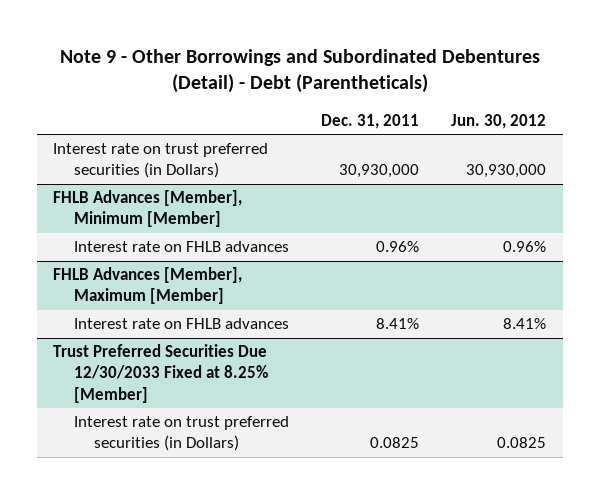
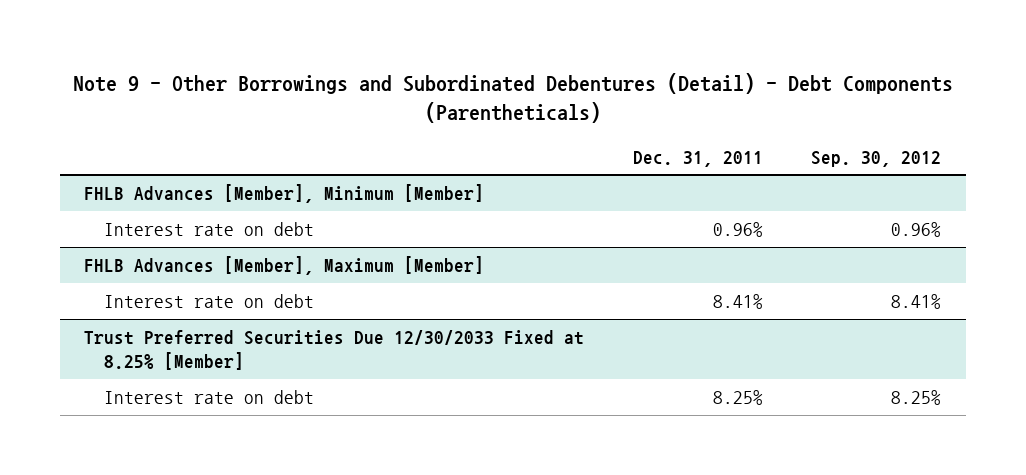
[59,49,540,94] Note 9 - Other Borrowings and Subordinated Debentures (Detail) - Debt (Parentheticals) -> [72,72,953,124] Note 9 - Other Borrowings and Subordinated Debentures (Detail) - Debt Components (Parentheticals)
[451,113,547,129] Jun. 30, 2012 -> none
none -> [811,150,942,167] Sep. 30, 2012
[52,143,268,179] Interest rate on trust preferred securities (in Dollars) -> none
[73,241,289,253] Interest rate on FHLB advances -> [104,222,315,237] Interest rate on debt
[73,318,289,330] Interest rate on FHLB advances -> [104,294,315,309] Interest rate on debt
[73,416,289,452] Interest rate on trust preferred securities (in Dollars) -> none
none -> [104,390,315,405] Interest rate on debt

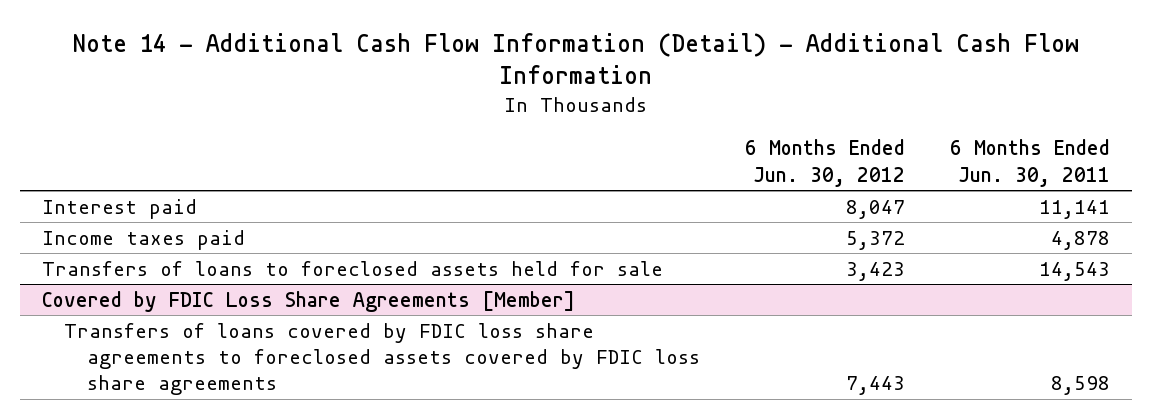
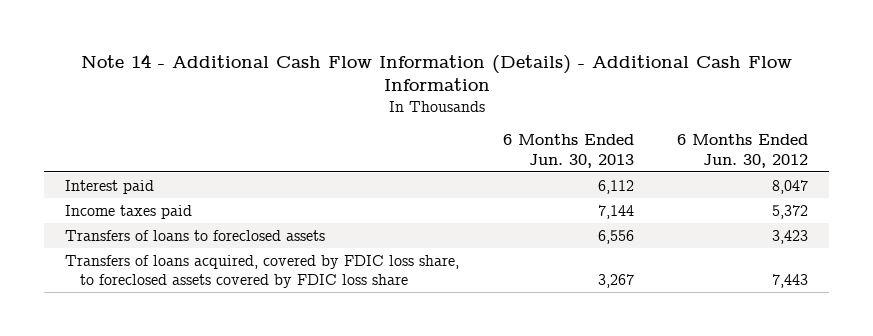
[73,32,1080,84] Note 14 - Additional Cash Flow Information (Detail) - Additional Cash Flow Information -> [80,53,792,92] Note 14 - Additional Cash Flow Information (Details) - Additional Cash Flow Information
[949,139,1110,187] 6 Months Ended Jun. 30, 2011 -> none
none -> [502,134,634,168] 6 Months Ended Jun. 30, 2013
[42,290,576,312] Covered by FDIC Loss Share Agreements [Member] -> none
[42,260,664,276] Transfers of loans to foreclosed assets held for sale -> [65,229,326,241] Transfers of loans to foreclosed assets
[64,322,700,396] Transfers of loans covered by FDIC loss share agreements to foreclosed assets covered by FDIC loss share agreements -> [65,254,460,288] Transfers of loans acquired, covered by FDIC loss share, to foreclosed assets covered by FDIC loss share

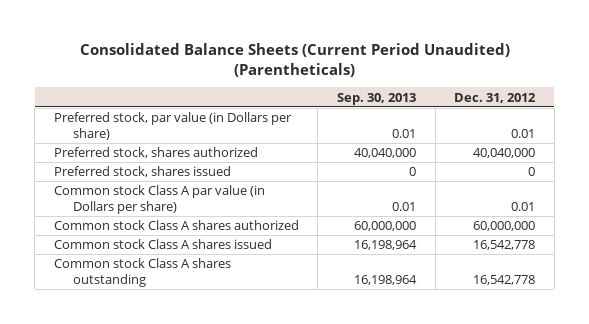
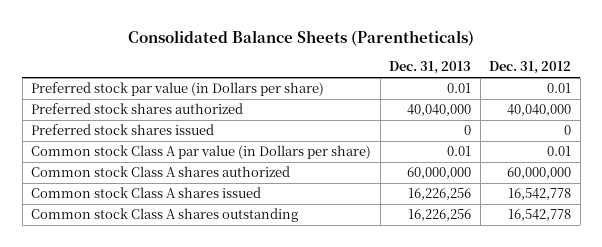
[79,42,510,77] Consolidated Balance Sheets (Current Period Unaudited) (Parentheticals) -> [128,29,475,46] Consolidated Balance Sheets (Parentheticals)
[337,92,417,105] Sep. 30, 2013 -> none
none -> [389,61,472,75] Dec. 31, 2013
[53,112,292,141] Preferred stock, par value (in Dollars per share) -> [31,82,325,97] Preferred stock par value (in Dollars per share)
[53,147,258,159] Preferred stock, shares authorized -> [31,103,244,115] Preferred stock shares authorized
[53,166,231,178] Preferred stock, shares issued -> [31,124,215,136] Preferred stock shares issued

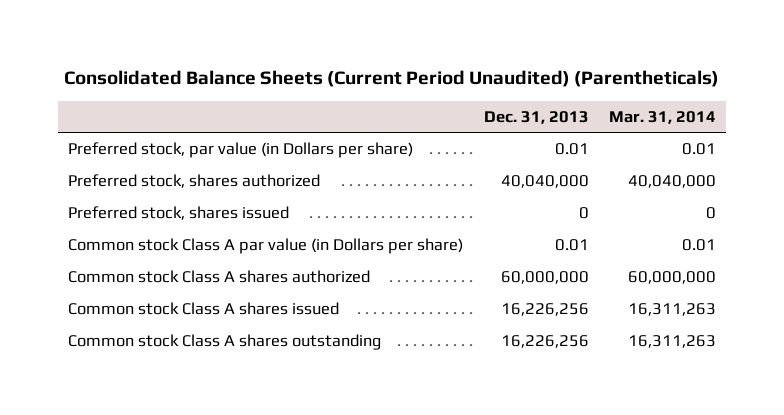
[128,29,475,46] Consolidated Balance Sheets (Parentheticals) -> [64,69,720,87] Consolidated Balance Sheets (Current Period Unaudited) (Parentheticals)
[489,61,572,75] Dec. 31, 2012 -> none
none -> [609,110,717,124] Mar. 31, 2014
[31,82,325,97] Preferred stock par value (in Dollars per share) -> [68,142,414,159] Preferred stock, par value (in Dollars per share)
[31,103,244,115] Preferred stock shares authorized -> [68,174,321,189] Preferred stock, shares authorized
[31,124,215,136] Preferred stock shares issued -> [68,206,290,221] Preferred stock, shares issued

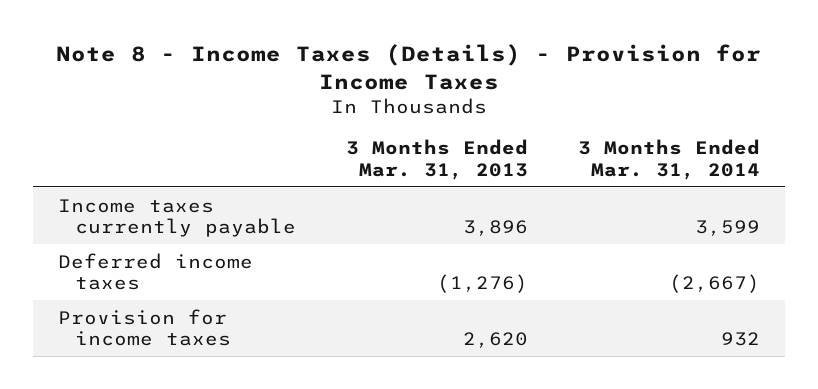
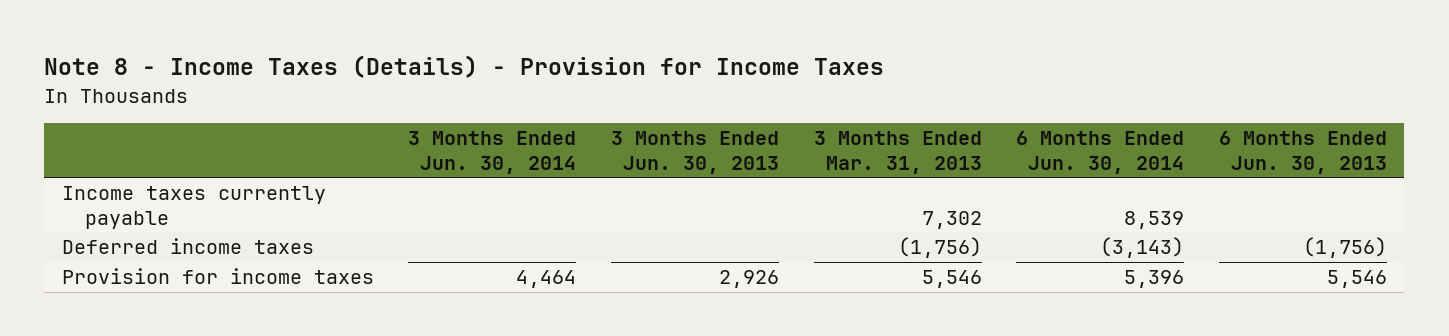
[578,138,761,180] 3 Months Ended Mar. 31, 2014 -> none
none -> [408,130,577,174] 3 Months Ended Jun. 30, 2014
none -> [610,130,779,174] 3 Months Ended Jun. 30, 2013
none -> [1016,130,1185,174] 6 Months Ended Jun. 30, 2014
none -> [1218,130,1387,174] 6 Months Ended Jun. 30, 2013
[463,220,529,237] 3,896 -> [921,210,982,229] 7,302
[437,274,529,294] (1,276) -> [897,237,982,259] (1,756)
[463,332,529,349] 2,620 -> [921,270,982,289] 5,546

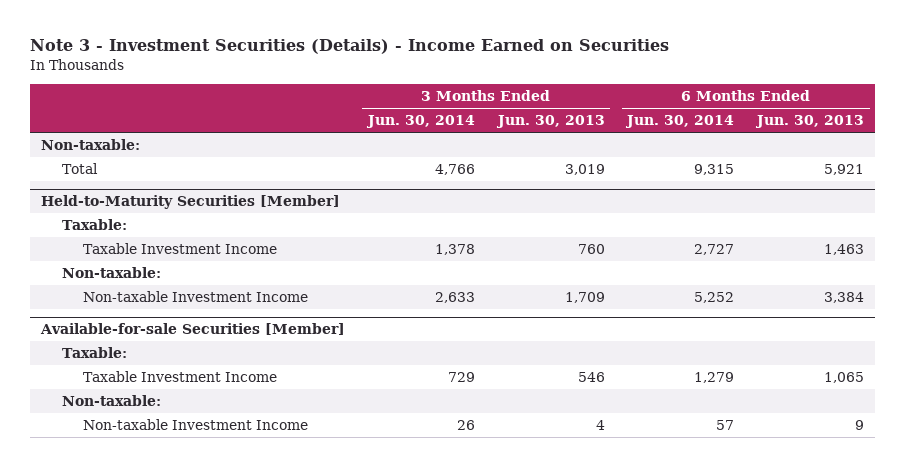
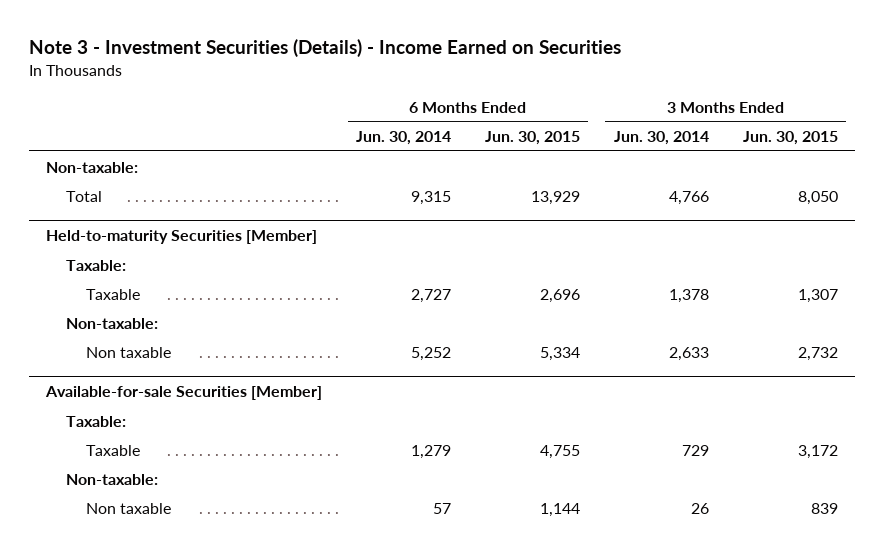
[495,115,605,129] Jun. 30, 2013 -> none
[755,115,865,129] Jun. 30, 2013 -> none
none -> [484,131,580,146] Jun. 30, 2015
none -> [742,131,838,146] Jun. 30, 2015
[41,195,341,210] Held-to-Maturity Securities [Member] -> [46,229,318,244] Held-to-maturity Securities [Member]
[82,243,277,255] Taxable Investment Income -> [86,288,141,300] Taxable
[82,291,308,303] Non-taxable Investment Income -> [86,346,172,358] Non taxable
[82,371,277,383] Taxable Investment Income -> [86,444,141,456] Taxable
[82,419,308,431] Non-taxable Investment Income -> [86,502,172,514] Non taxable

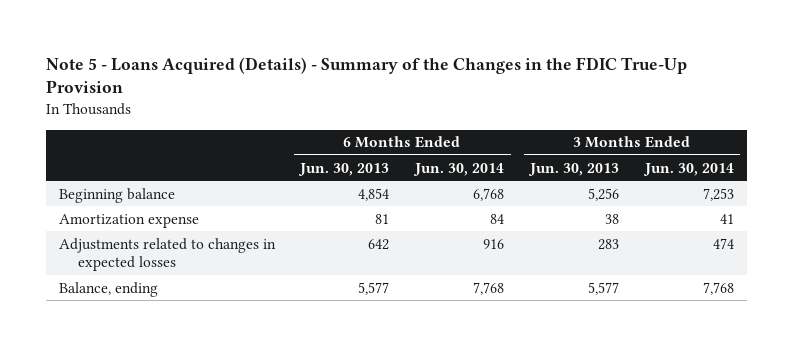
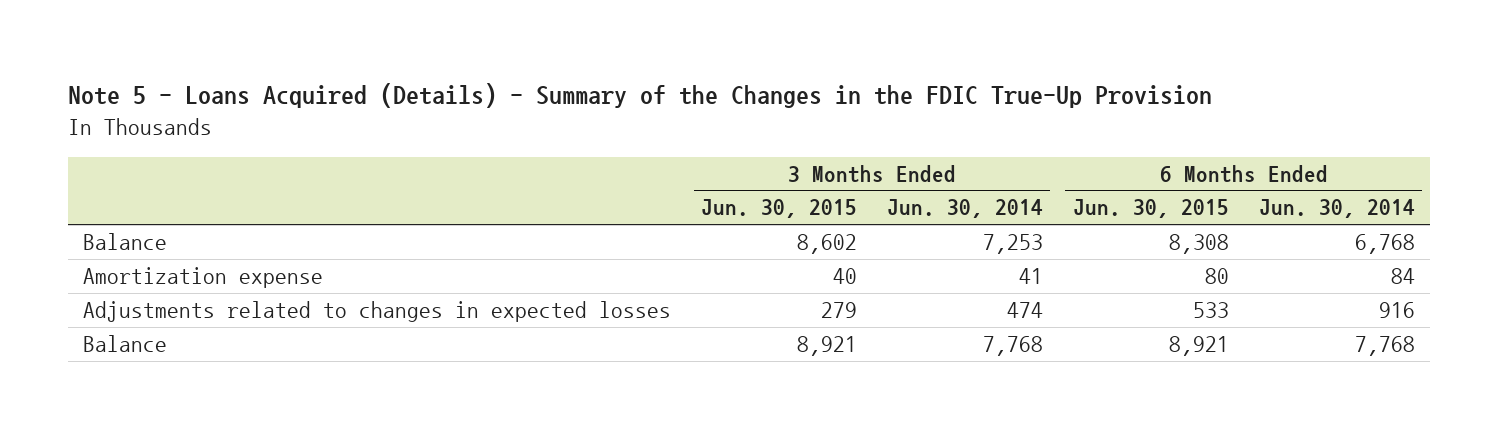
[298,162,390,176] Jun. 30, 2013 -> none
[528,162,620,176] Jun. 30, 2013 -> none
none -> [701,199,858,219] Jun. 30, 2015
none -> [1072,199,1229,219] Jun. 30, 2015
[58,187,175,203] Beginning balance -> [83,233,168,251] Balance
[58,281,158,297] Balance, ending -> [83,335,168,353] Balance

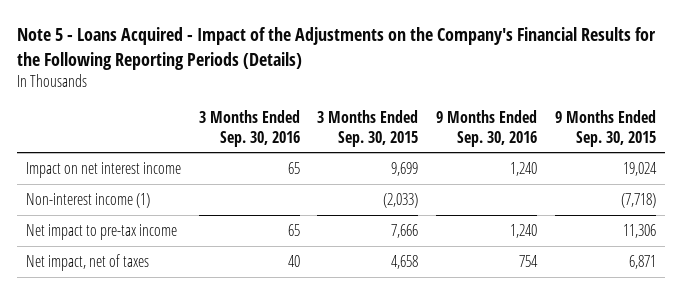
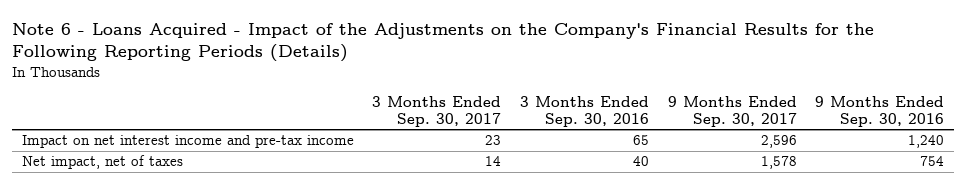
[16,27,656,70] Note 5 - Loans Acquired - Impact of the Adjustments on the Company's Financial Results for the Following Reporting Periods (Details) -> [12,22,875,63] Note 6 - Loans Acquired - Impact of the Adjustments on the Company's Financial Results for the Following Reporting Periods (Details)
[317,110,419,147] 3 Months Ended Sep. 30, 2015 -> none
[554,110,656,147] 9 Months Ended Sep. 30, 2015 -> none
none -> [372,95,502,127] 3 Months Ended Sep. 30, 2017
none -> [667,95,797,127] 9 Months Ended Sep. 30, 2017
[25,193,150,209] Non-interest income (1) -> none
[25,224,177,241] Net impact to pre-tax income -> none
[25,162,181,179] Impact on net interest income -> [21,135,354,149] Impact on net interest income and pre-tax income

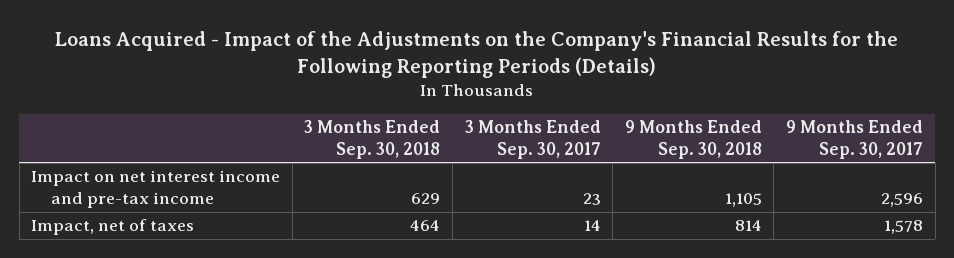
[12,22,875,63] Note 6 - Loans Acquired - Impact of the Adjustments on the Company's Financial Results for the Following Reporting Periods (Details) -> [55,31,899,79] Loans Acquired - Impact of the Adjustments on the Company's Financial Results for the Following Reporting Periods (Details)
[520,95,650,127] 3 Months Ended Sep. 30, 2016 -> none
[815,95,945,127] 9 Months Ended Sep. 30, 2016 -> none
none -> [304,120,441,160] 3 Months Ended Sep. 30, 2018
none -> [624,120,762,160] 9 Months Ended Sep. 30, 2018
[21,155,183,170] Net impact, net of taxes -> [31,219,195,236] Impact, net of taxes

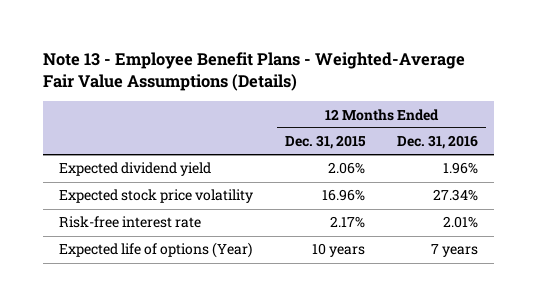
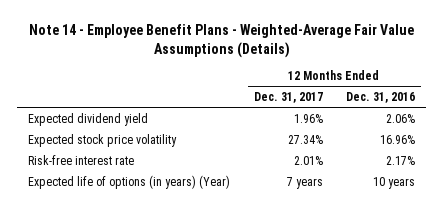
[42,52,465,92] Note 13 - Employee Benefit Plans - Weighted-Average Fair Value Assumptions (Details) -> [28,24,414,58] Note 14 - Employee Benefit Plans - Weighted-Average Fair Value Assumptions (Details)
[285,135,367,150] Dec. 31, 2015 -> none
none -> [253,91,323,103] Dec. 31, 2017
[443,162,479,175] 1.96% -> [385,113,415,123] 2.06%
[433,189,479,202] 27.34% -> [379,134,415,144] 16.96%
[443,216,479,229] 2.01% -> [385,155,415,165] 2.17%
[59,242,253,259] Expected life of options (Year) -> [28,174,231,189] Expected life of options (in years) (Year)
[431,244,479,258] 7 years -> [372,176,415,189] 10 years

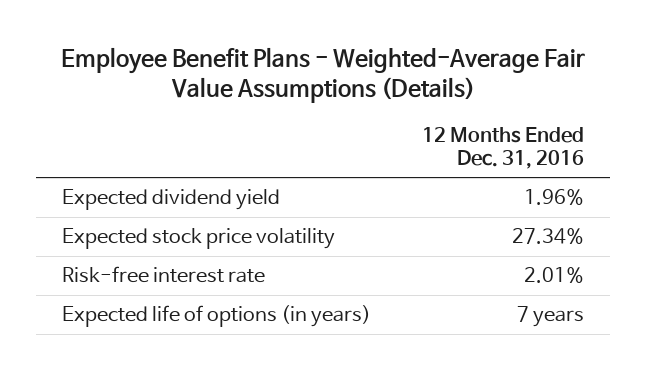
[28,24,414,58] Note 14 - Employee Benefit Plans - Weighted-Average Fair Value Assumptions (Details) -> [61,46,586,103] Employee Benefit Plans - Weighted-Average Fair Value Assumptions (Details)
[253,91,323,103] Dec. 31, 2017 -> none
[385,113,415,123] 2.06% -> [524,189,585,206] 1.96%
[379,134,415,144] 16.96% -> [512,228,585,245] 27.34%
[385,155,415,165] 2.17% -> [524,267,585,284] 2.01%
[28,174,231,189] Expected life of options (in years) (Year) -> [61,305,371,328] Expected life of options (in years)
[372,176,415,189] 10 years -> [517,306,585,328] 7 years

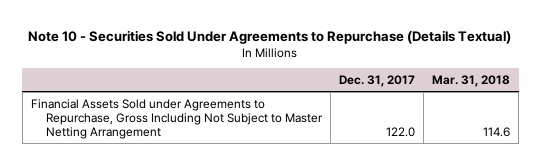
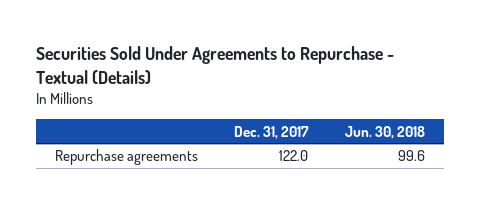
[28,29,512,44] Note 10 - Securities Sold Under Agreements to Repurchase (Details Textual) -> [36,45,395,84] Securities Sold Under Agreements to Repurchase - Textual (Details)
[431,75,510,88] Mar. 31, 2018 -> none
none -> [345,125,426,139] Jun. 30, 2018
[30,98,323,140] Financial Assets Sold under Agreements to Repurchase, Gross Including Not Subject to Master Netting Arrangement -> [54,149,198,166] Repurchase agreements

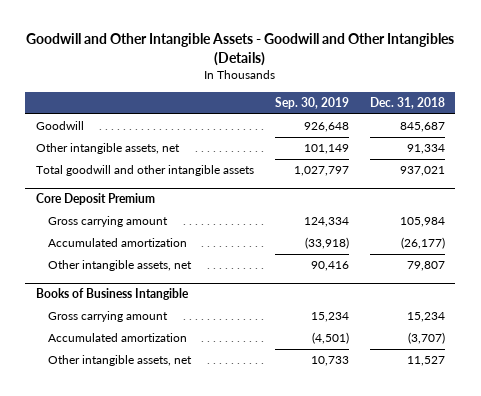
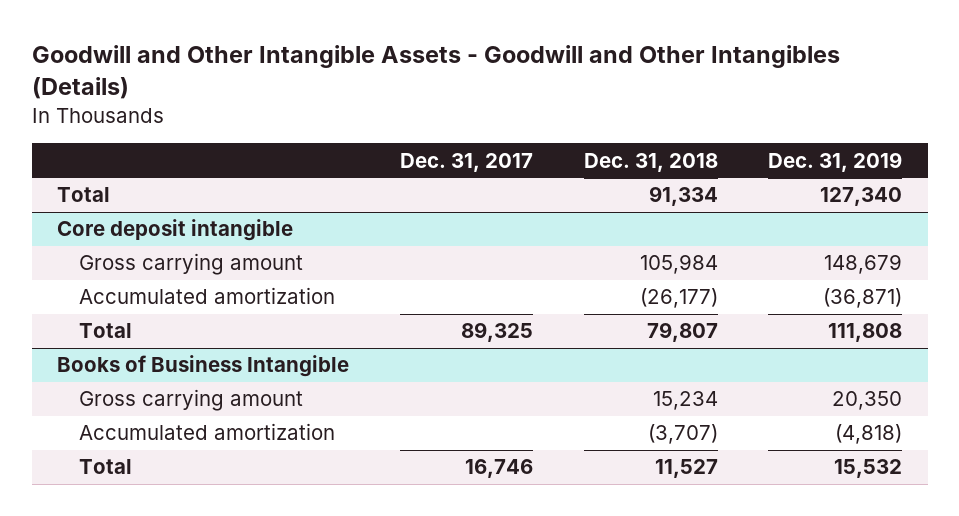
[274,96,349,109] Sep. 30, 2019 -> none
none -> [399,152,533,172] Dec. 31, 2017
none -> [768,151,903,172] Dec. 31, 2019
[35,121,84,131] Goodwill -> none
[35,165,254,177] Total goodwill and other intangible assets -> none
[35,143,180,155] Other intangible assets, net -> [57,187,111,203] Total
[35,193,155,206] Core Deposit Premium -> [57,219,294,242] Core deposit intangible
[47,260,192,272] Other intangible assets, net -> [79,323,133,339] Total
[47,355,192,367] Other intangible assets, net -> [79,459,133,475] Total

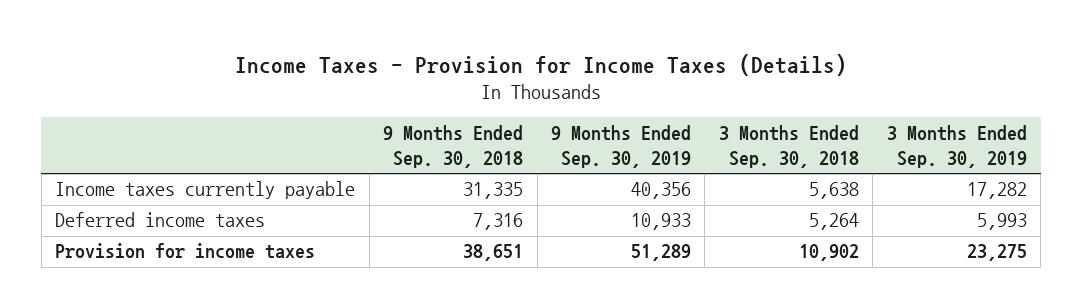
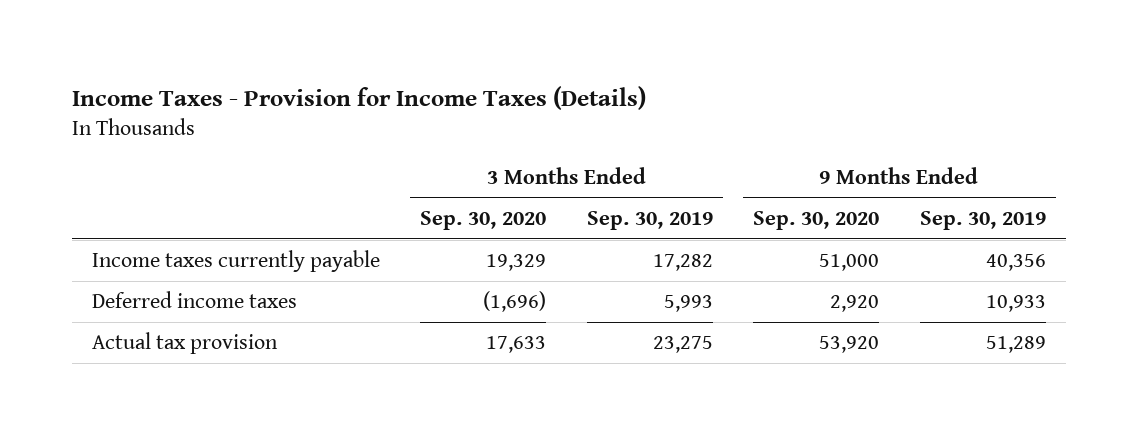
[383,124,524,169] 9 Months Ended Sep. 30, 2018 -> none
[718,124,859,169] 3 Months Ended Sep. 30, 2018 -> none
none -> [420,210,547,230] Sep. 30, 2020
none -> [753,210,880,230] Sep. 30, 2020
[55,243,316,260] Provision for income taxes -> [91,332,278,355] Actual tax provision

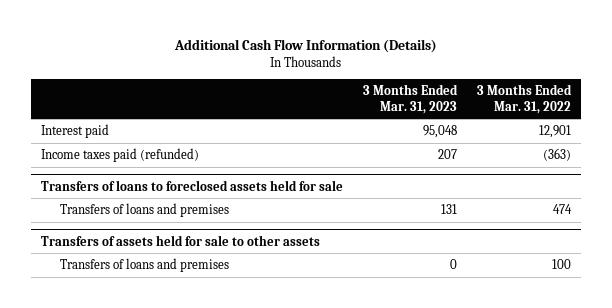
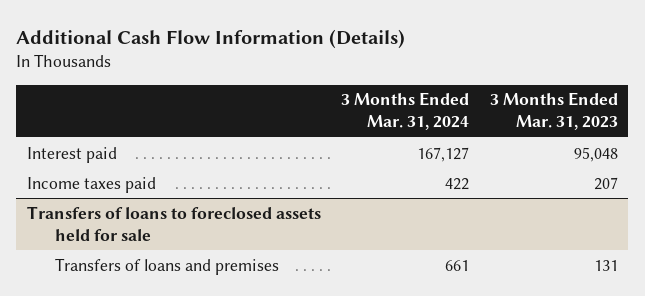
[476,83,572,114] 3 Months Ended Mar. 31, 2022 -> none
none -> [341,92,470,131] 3 Months Ended Mar. 31, 2024
[40,147,199,162] Income taxes paid (refunded) -> [26,176,156,193] Income taxes paid
[40,234,320,246] Transfers of assets held for sale to other assets -> none
[59,257,229,272] Transfers of loans and premises -> none

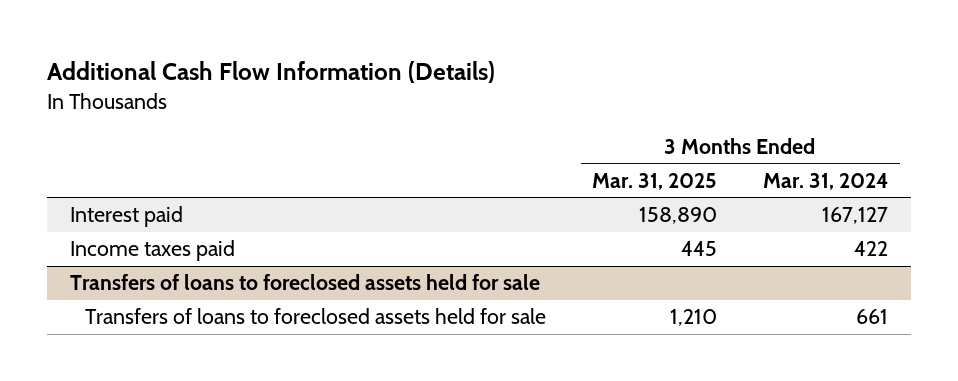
[490,92,619,131] 3 Months Ended Mar. 31, 2023 -> none
none -> [592,172,718,190] Mar. 31, 2025
[54,257,279,275] Transfers of loans and premises -> [85,308,547,325] Transfers of loans to foreclosed assets held for sale

